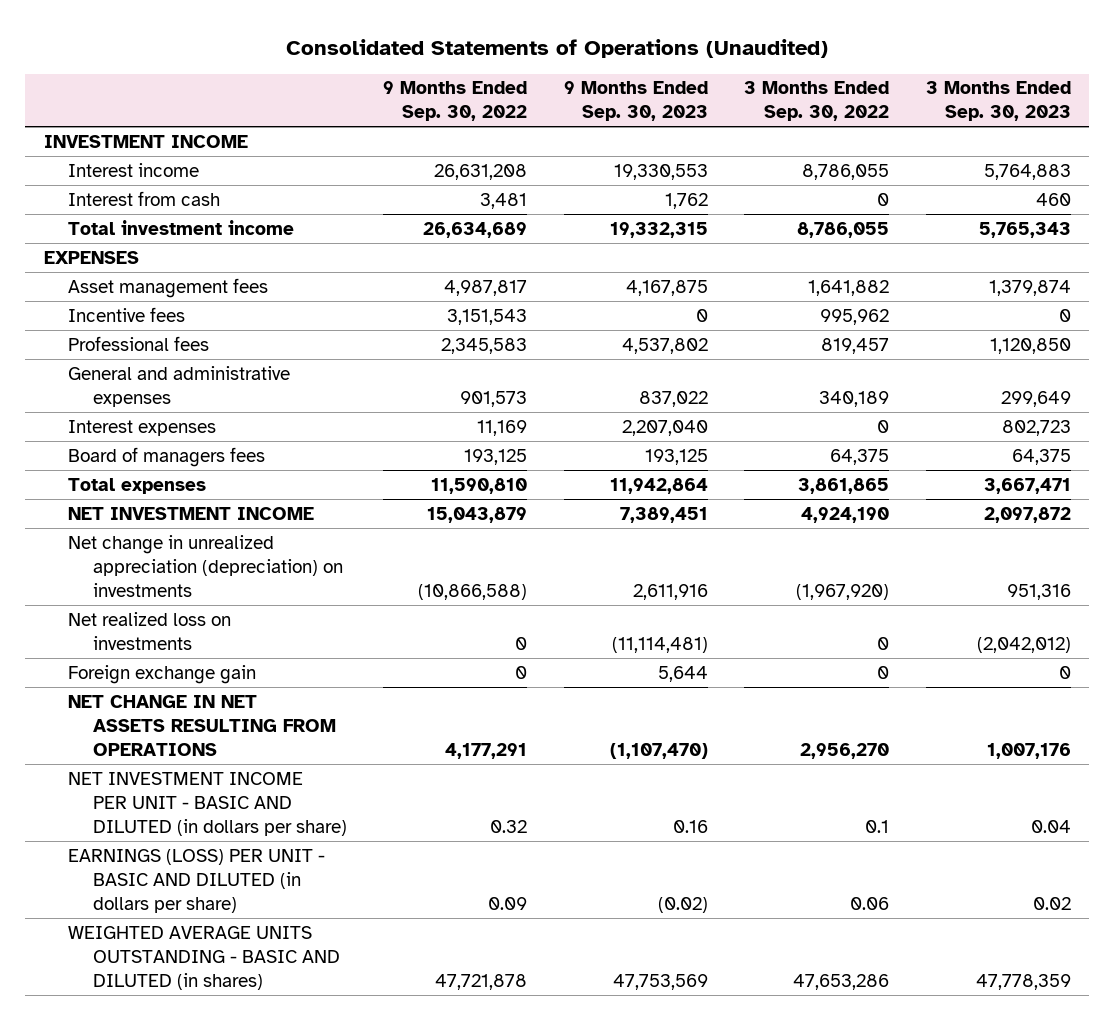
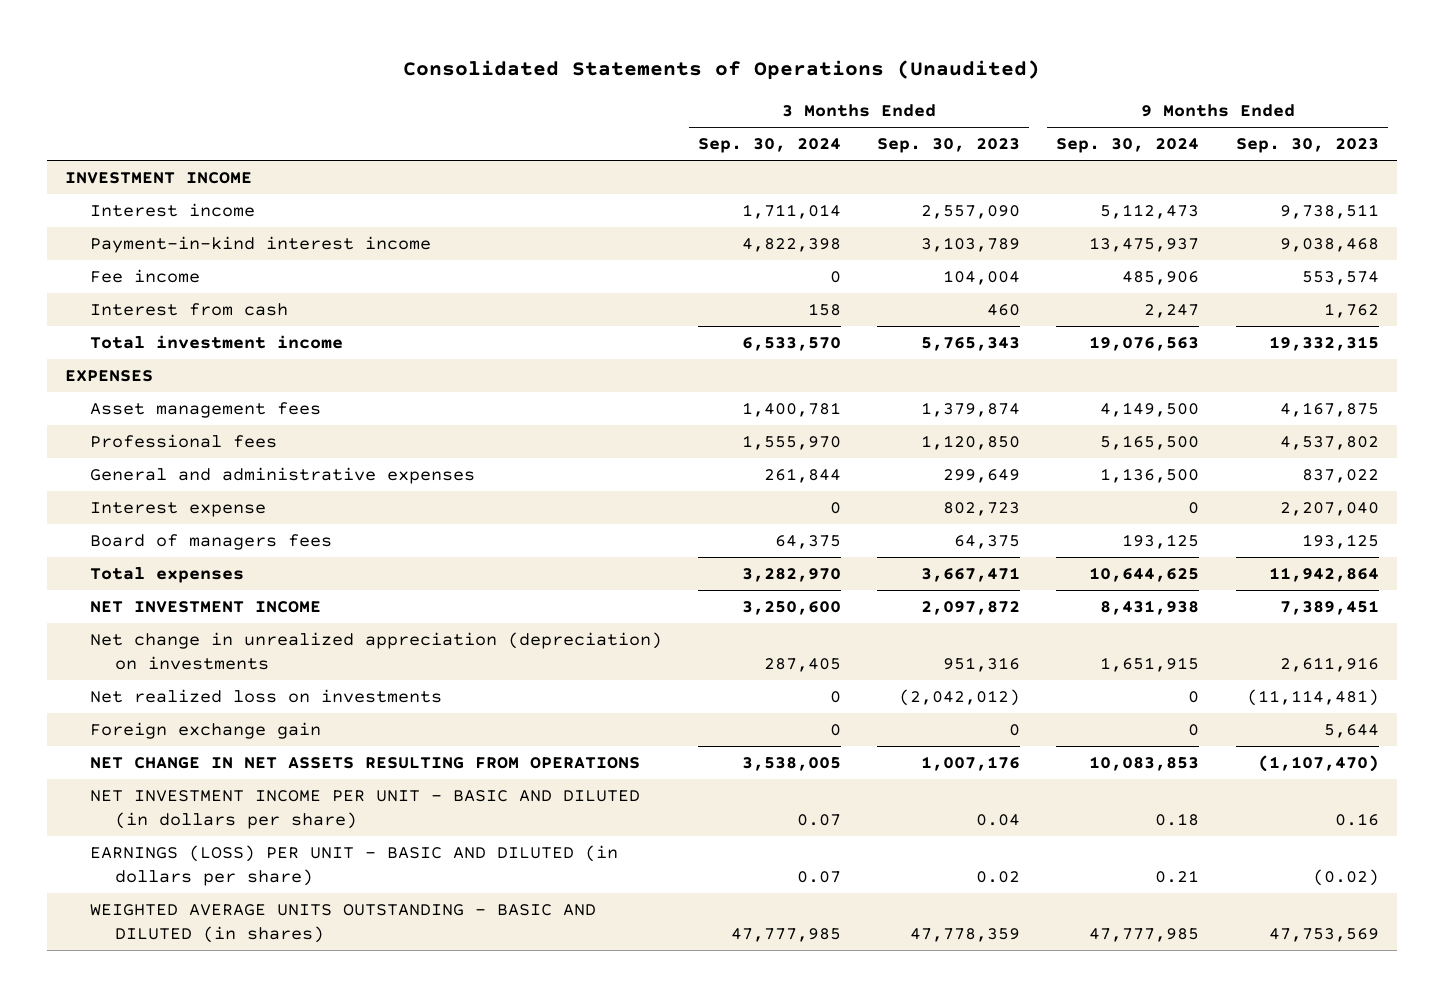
[383,81,528,122] 9 Months Ended Sep. 30, 2022 -> none
[744,81,890,122] 3 Months Ended Sep. 30, 2022 -> none
none -> [697,138,841,154] Sep. 30, 2024
none -> [1056,138,1200,154] Sep. 30, 2024
[613,163,708,180] 19,330,553 -> [1279,203,1379,219] 9,738,511
[983,163,1071,180] 5,764,883 -> [921,204,1021,219] 2,557,090
none -> [89,235,431,253] Payment-in-kind interest income
none -> [89,268,200,283] Fee income
[68,306,186,322] Incentive fees -> none
[68,419,217,436] Interest expenses -> [89,501,266,517] Interest expense

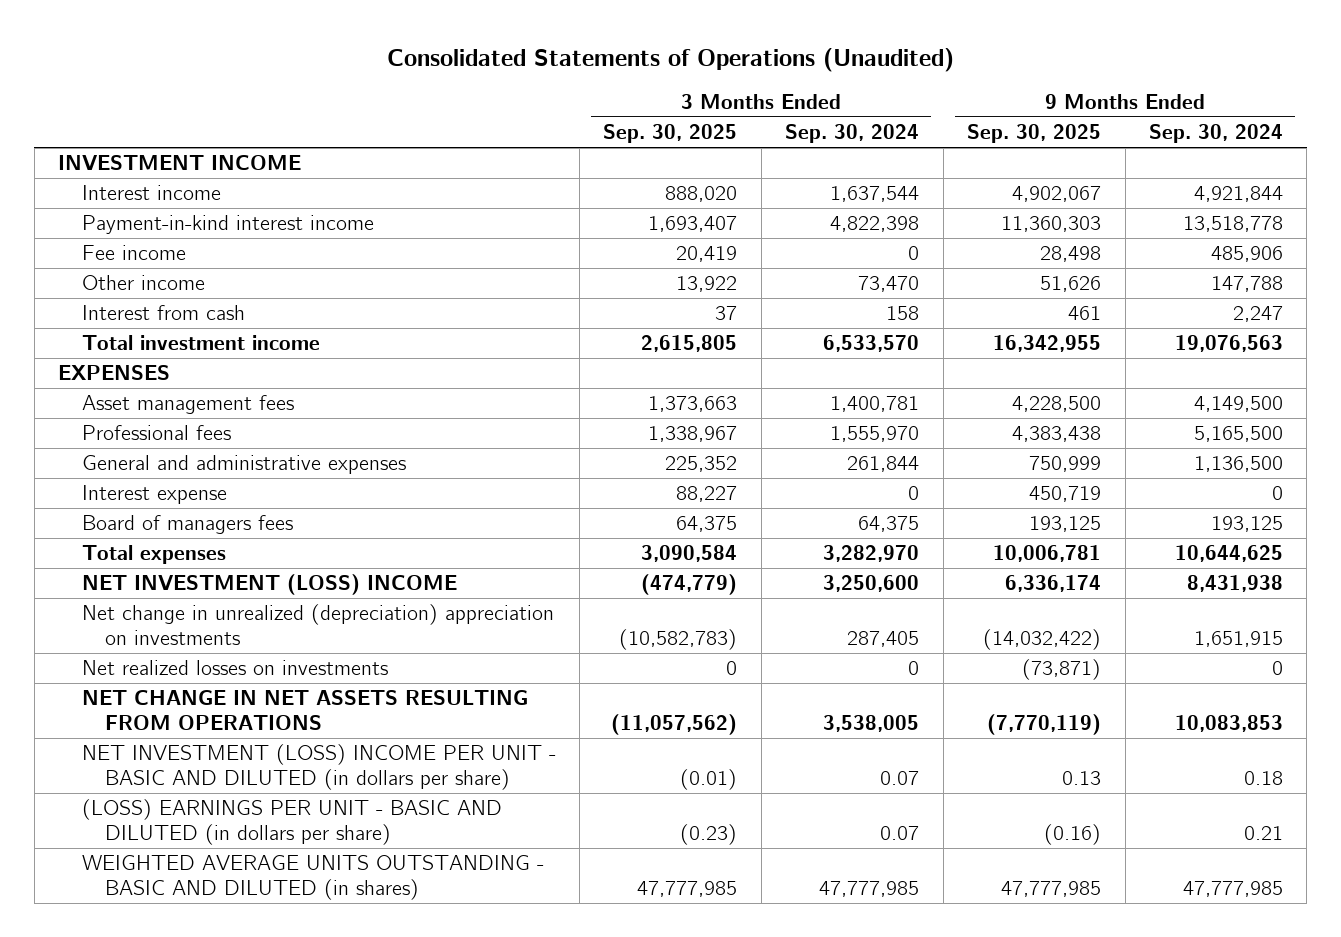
[877,138,1021,154] Sep. 30, 2023 -> none
[1235,138,1379,154] Sep. 30, 2023 -> none
none -> [603,124,738,144] Sep. 30, 2025
none -> [967,124,1102,144] Sep. 30, 2025
[741,203,841,219] 1,711,014 -> [830,186,920,203] 1,637,544
[1100,203,1200,219] 5,112,473 -> [1193,186,1283,203] 4,921,844
[1089,236,1200,252] 13,475,937 -> [1182,216,1283,233] 13,518,778
none -> [81,275,205,291] Other income
[89,721,321,739] Foreign exchange gain -> none
[89,600,321,613] NET INVESTMENT INCOME -> [81,574,457,596] NET INVESTMENT (LOSS) INCOME
[89,631,662,671] Net change in unrealized appreciation (depreciation) on investments -> [81,604,554,646] Net change in unrealized (depreciation) appreciation on investments
[89,688,442,703] Net realized loss on investments -> [81,660,388,676] Net realized losses on investments
[89,789,640,830] NET INVESTMENT INCOME PER UNIT - BASIC AND DILUTED (in dollars per share) -> [81,744,556,791] NET INVESTMENT (LOSS) INCOME PER UNIT - BASIC AND DILUTED (in dollars per share)
[89,844,618,887] EARNINGS (LOSS) PER UNIT - BASIC AND DILUTED (in dollars per share) -> [81,799,502,846] (LOSS) EARNINGS PER UNIT - BASIC AND DILUTED (in dollars per share)

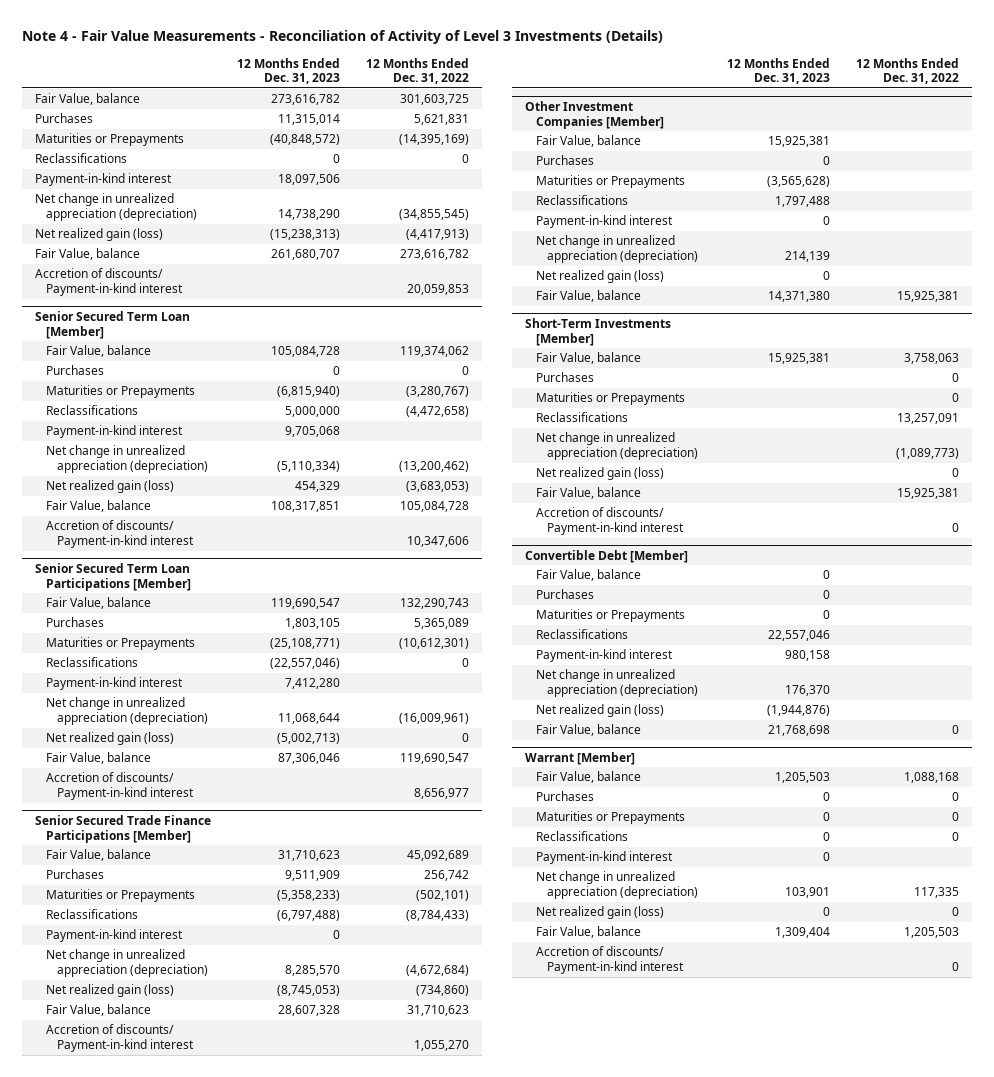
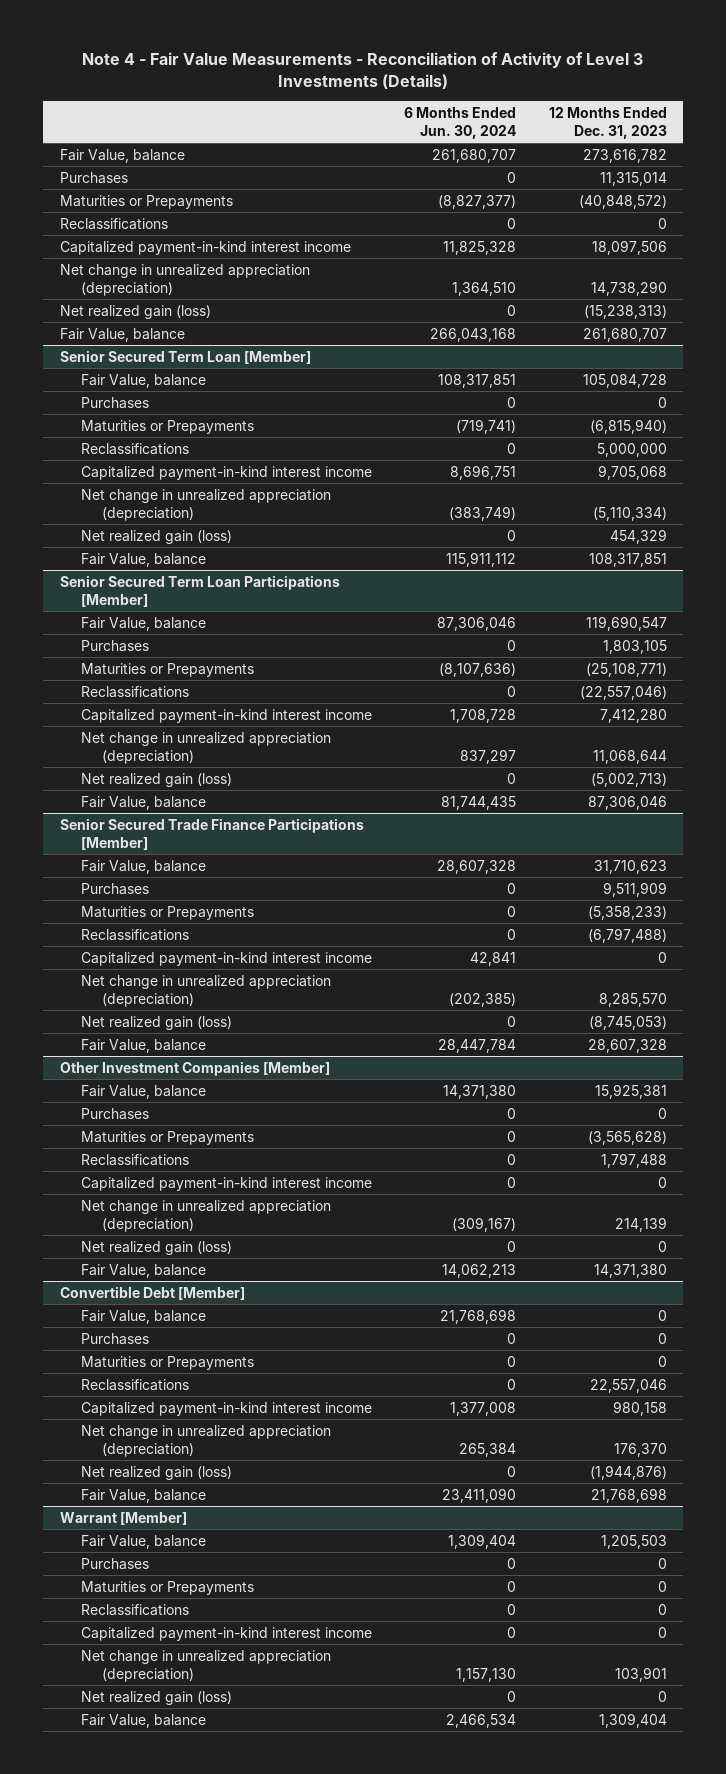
[366,57,470,85] 12 Months Ended Dec. 31, 2022 -> none
none -> [404,106,517,140] 6 Months Ended Jun. 30, 2024
[35,173,173,187] Payment-in-kind interest -> [59,240,351,255] Capitalized payment-in-kind interest income
[35,268,184,297] Accretion of discounts/ Payment-in-kind interest -> none
[46,425,184,439] Payment-in-kind interest -> [80,465,372,480] Capitalized payment-in-kind interest income
[46,520,194,549] Accretion of discounts/ Payment-in-kind interest -> none
[46,677,184,691] Payment-in-kind interest -> [80,708,372,723] Capitalized payment-in-kind interest income
[46,772,194,801] Accretion of discounts/ Payment-in-kind interest -> none
[46,929,184,943] Payment-in-kind interest -> [80,951,372,966] Capitalized payment-in-kind interest income
[46,1024,194,1053] Accretion of discounts/ Payment-in-kind interest -> none
[536,215,674,229] Payment-in-kind interest -> [80,1176,372,1191] Capitalized payment-in-kind interest income
[525,317,672,346] Short-Term Investments [Member] -> none
[536,352,642,365] Fair Value, balance -> none
[536,372,595,383] Purchases -> none
[536,392,686,406] Maturities or Prepayments -> none
[536,412,629,423] Reclassifications -> none
[536,432,698,461] Net change in unrealized appreciation (depreciation) -> none
[536,467,665,481] Net realized gain (loss) -> none
[536,487,642,500] Fair Value, balance -> none
[536,507,684,536] Accretion of discounts/ Payment-in-kind interest -> none
[536,649,674,663] Payment-in-kind interest -> [80,1401,372,1416] Capitalized payment-in-kind interest income
[536,851,674,865] Payment-in-kind interest -> [80,1626,372,1641] Capitalized payment-in-kind interest income
[536,946,684,975] Accretion of discounts/ Payment-in-kind interest -> none

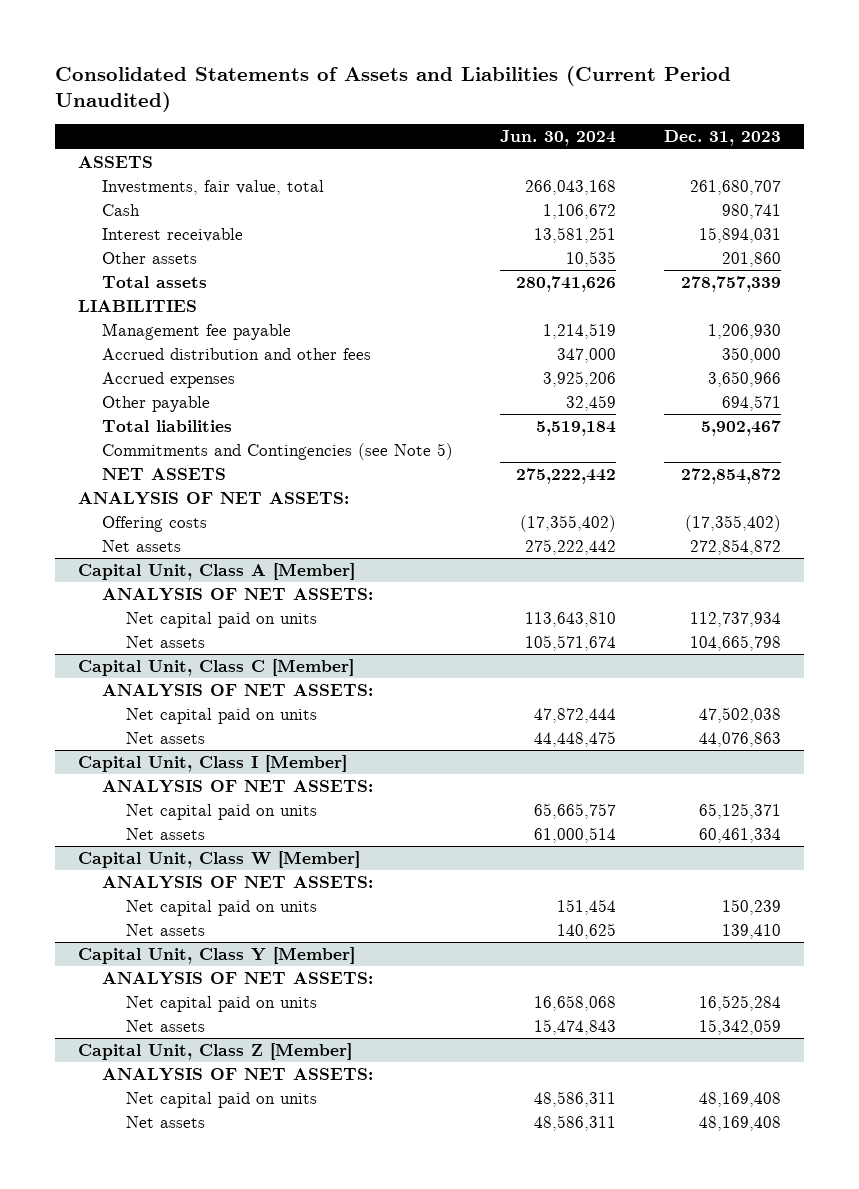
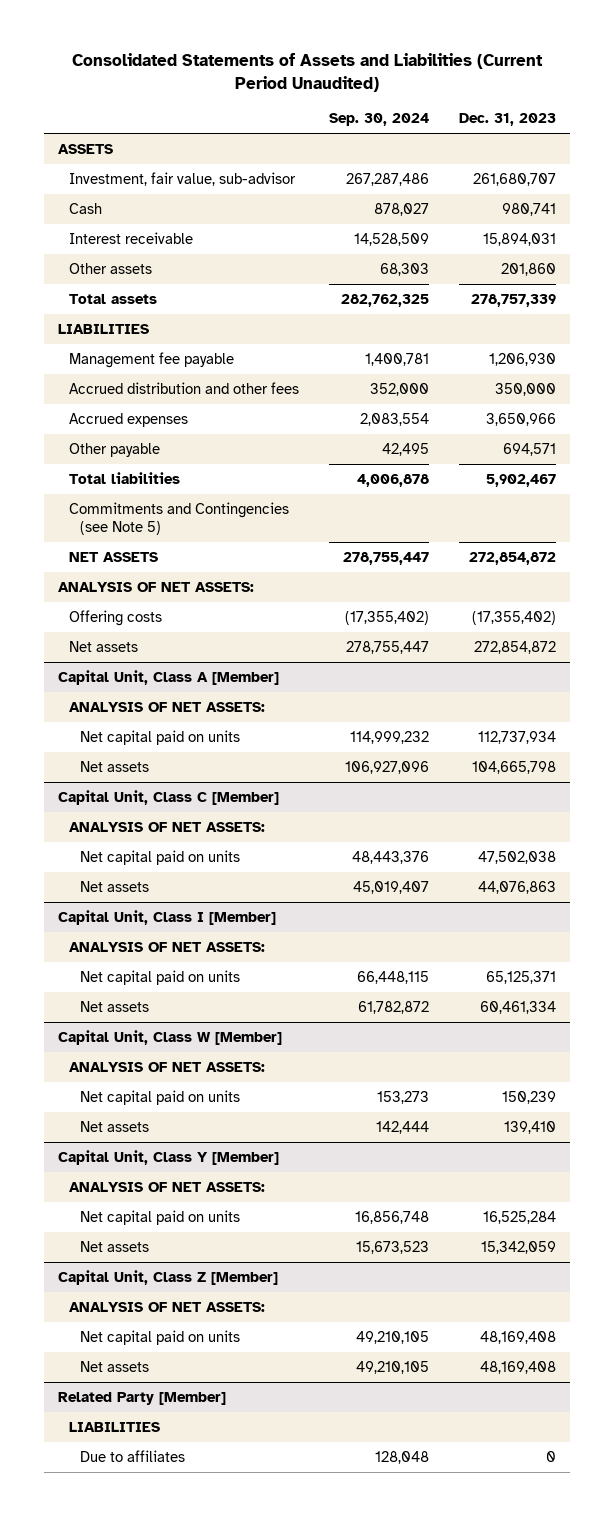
[500,130,617,147] Jun. 30, 2024 -> none
none -> [328,113,429,127] Sep. 30, 2024
[102,180,325,196] Investments, fair value, total -> [69,171,297,186] Investment, fair value, sub-advisor
none -> [58,1391,227,1405] Related Party [Member]
none -> [69,1421,161,1432] LIABILITIES
none -> [80,1449,186,1462] Due to affiliates

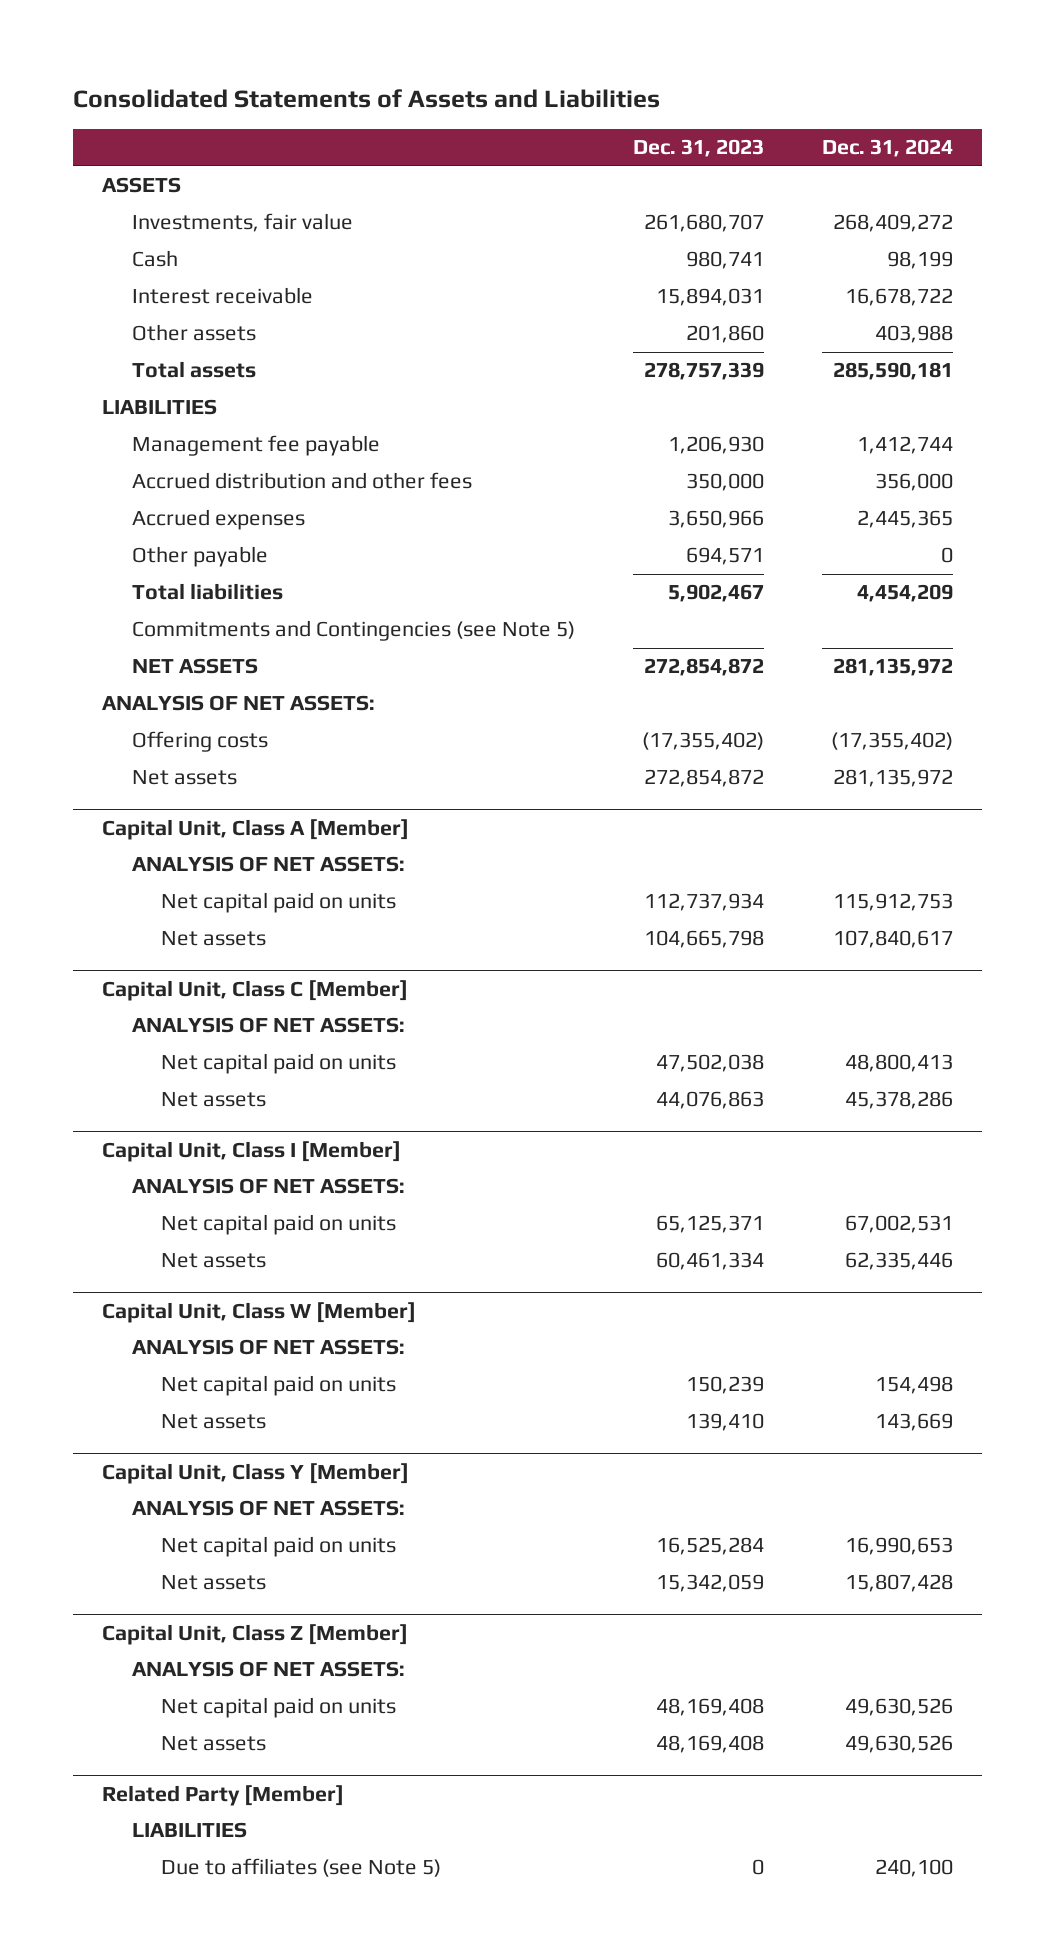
[71,53,543,92] Consolidated Statements of Assets and Liabilities (Current Period Unaudited) -> [73,89,661,109] Consolidated Statements of Assets and Liabilities
[328,113,429,127] Sep. 30, 2024 -> none
none -> [821,139,953,158] Dec. 31, 2024
[69,171,297,186] Investment, fair value, sub-advisor -> [131,213,353,233] Investments, fair value
[80,1449,186,1462] Due to affiliates -> [161,1858,442,1878] Due to affiliates (see Note 5)

